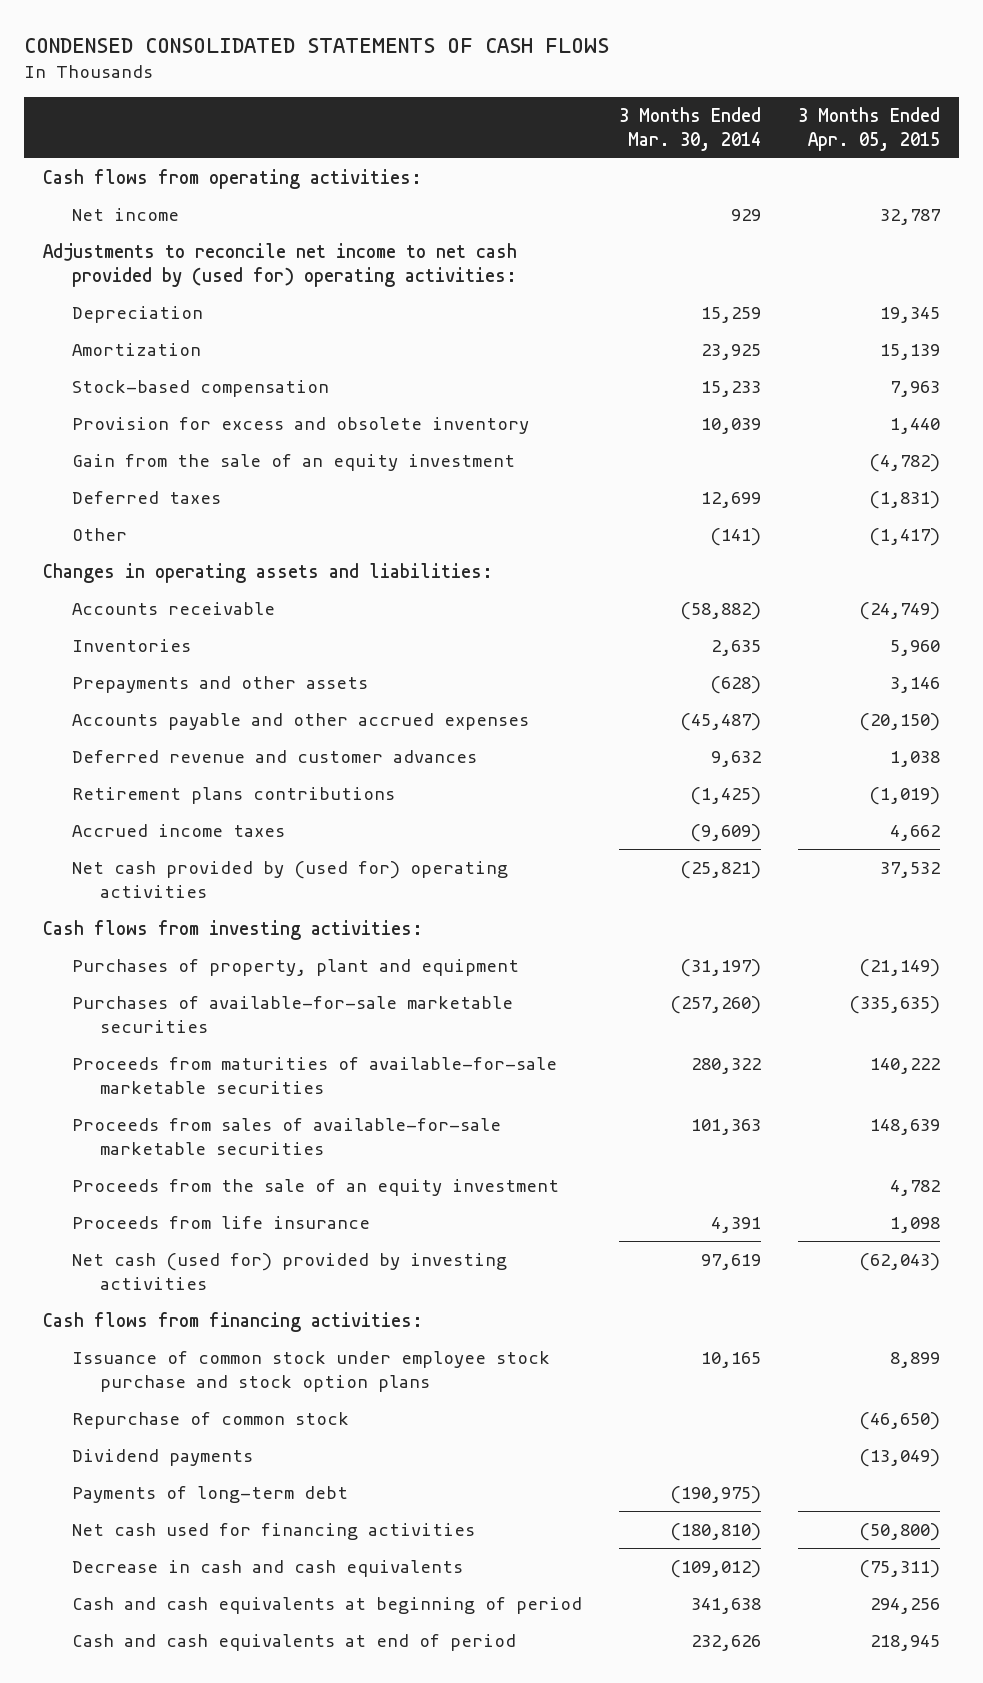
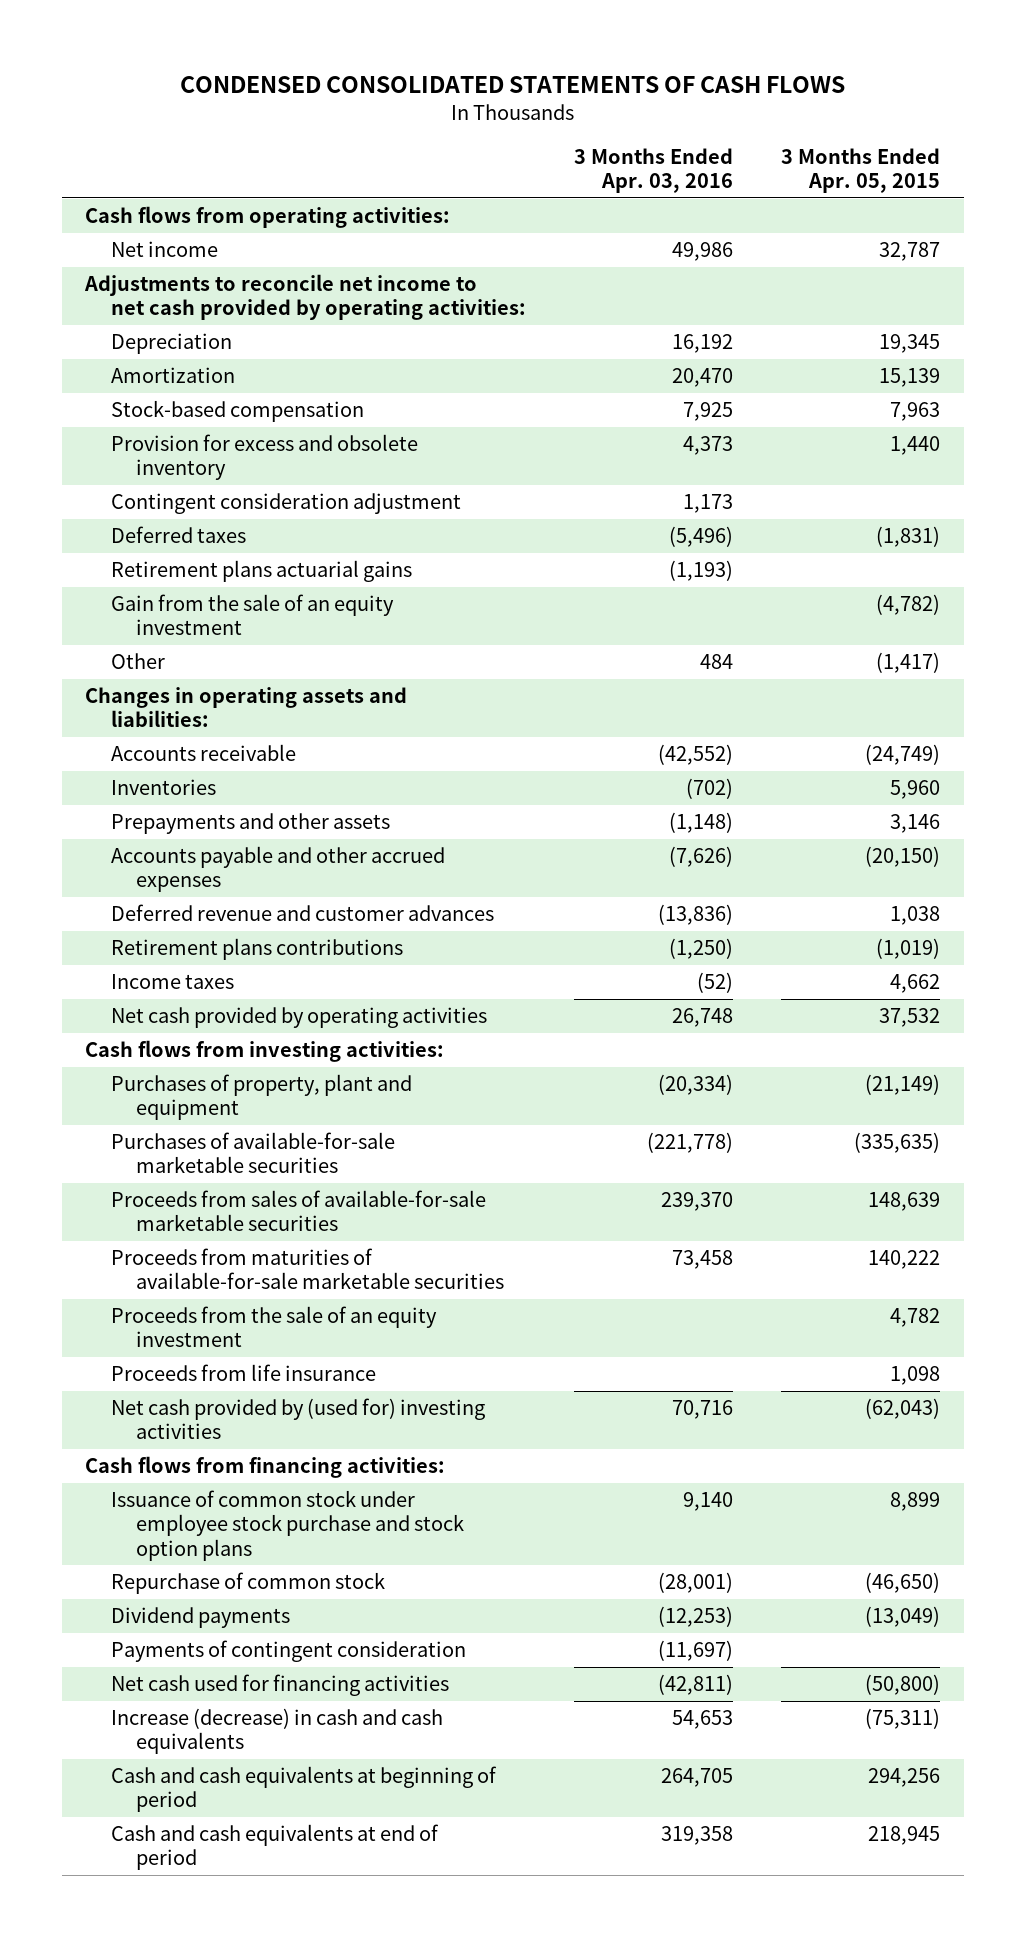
[618,106,761,151] 3 Months Ended Mar. 30, 2014 -> none
none -> [573,147,733,194] 3 Months Ended Apr. 03, 2016
[43,242,518,287] Adjustments to reconcile net income to net cash provided by (used for) operating activities: -> [84,274,526,321] Adjustments to reconcile net income to net cash provided by operating activities:
none -> [110,493,461,515] Contingent consideration adjustment
none -> [110,560,412,583] Retirement plans actuarial gains
[71,453,515,471] Gain from the sale of an equity investment -> [110,594,394,636] Gain from the sale of an equity investment
[71,823,285,837] Accrued income taxes -> [110,974,234,990] Income taxes
[71,860,508,898] Net cash provided by (used for) operating activities -> [110,1007,487,1029] Net cash provided by operating activities
[71,1056,557,1094] Proceeds from maturities of available-for-sale marketable securities -> [110,1248,505,1290] Proceeds from maturities of available-for-sale marketable securities
[71,1252,507,1290] Net cash (used for) provided by investing activities -> [110,1398,485,1440] Net cash provided by (used for) investing activities
[71,1485,348,1503] Payments of long-term debt -> none
none -> [110,1640,466,1663] Payments of contingent consideration
[71,1559,463,1577] Decrease in cash and cash equivalents -> [110,1708,443,1755] Increase (decrease) in cash and cash equivalents

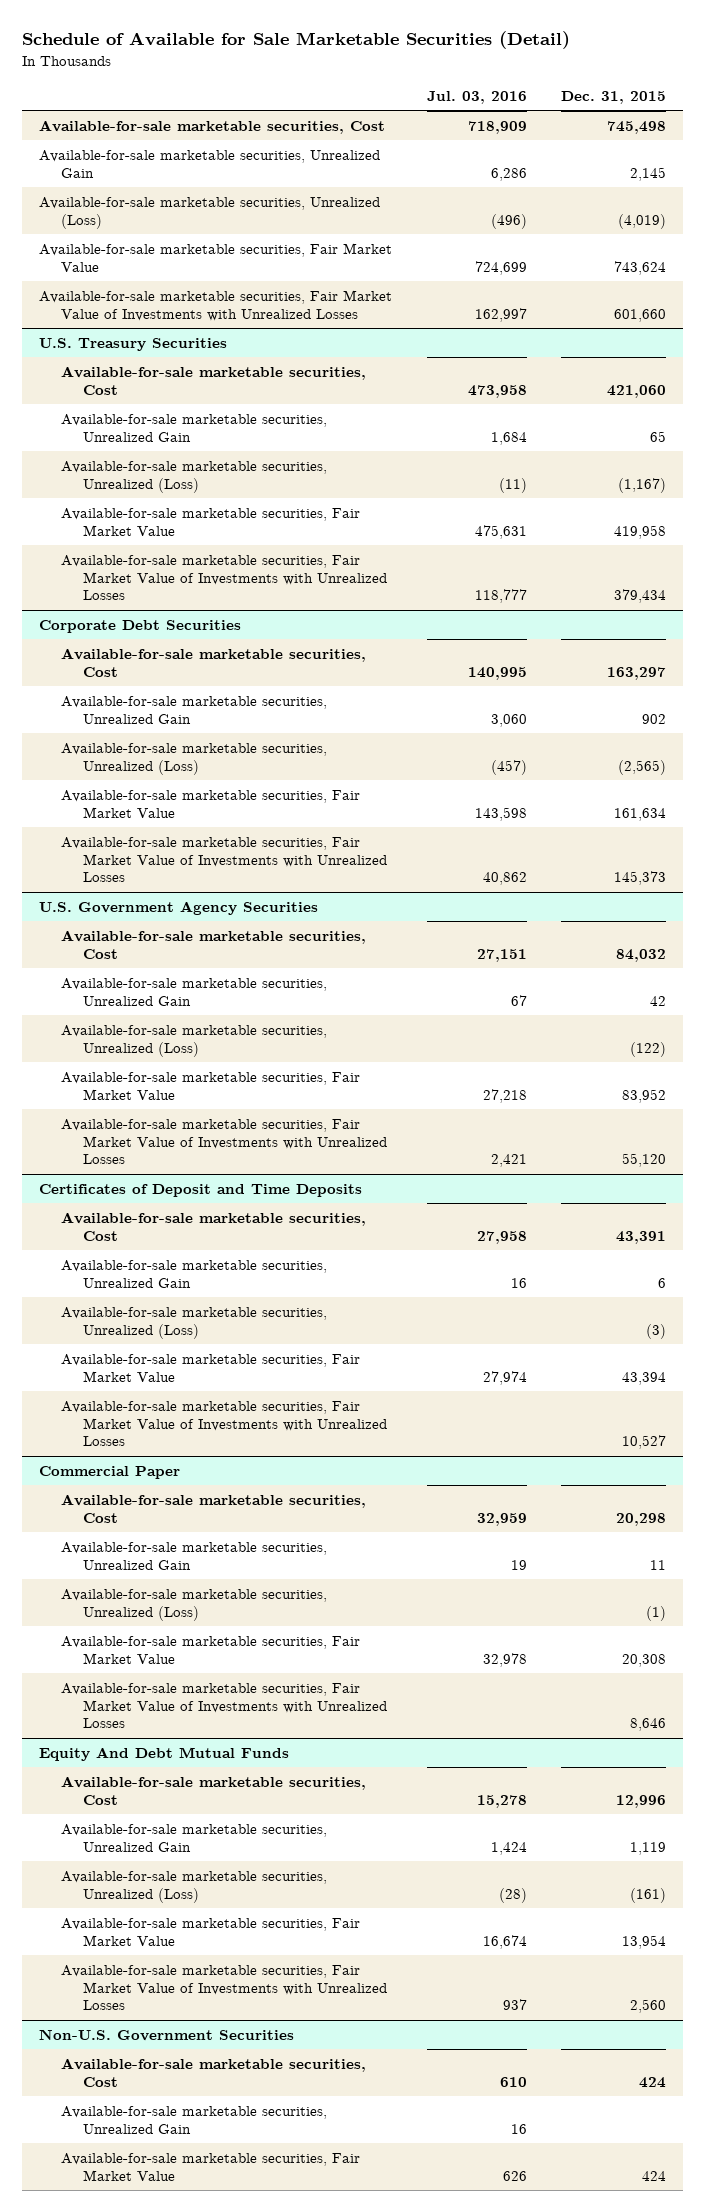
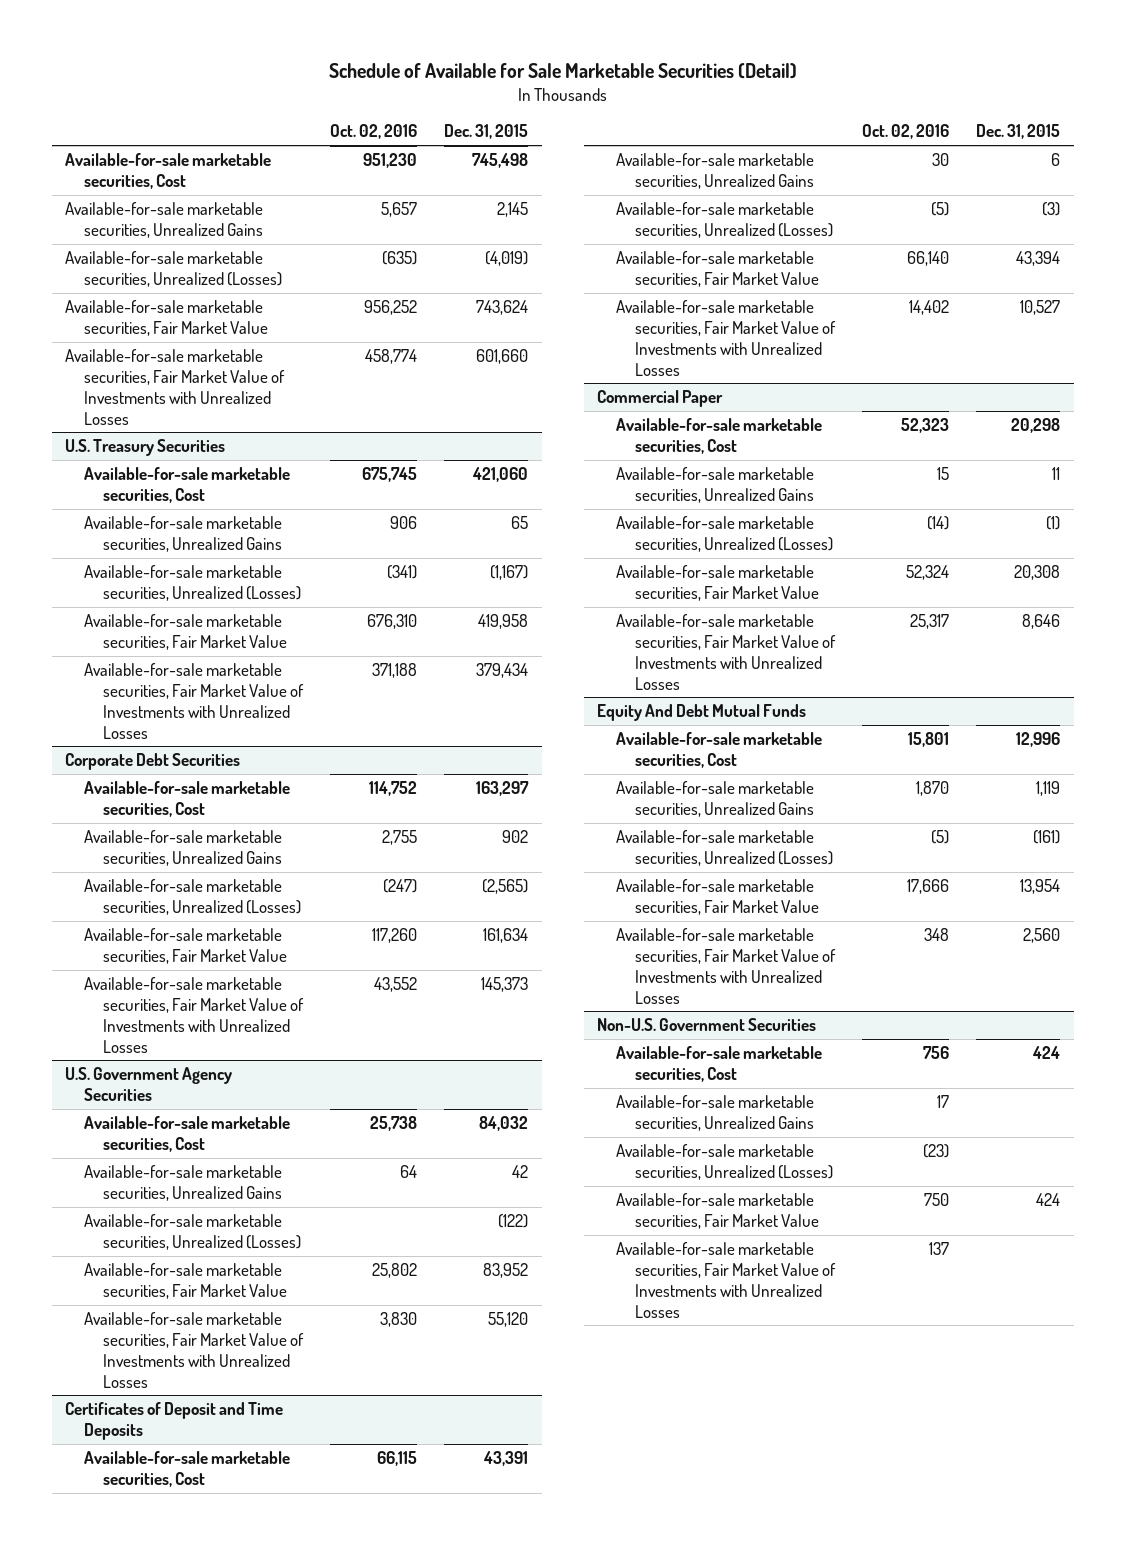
[426,90,527,104] Jul. 03, 2016 -> none
none -> [329,124,417,140] Oct. 02, 2016
[38,149,380,178] Available-for-sale marketable securities, Unrealized Gain -> [65,202,264,238] Available-for-sale marketable securities, Unrealized Gains
[38,196,380,229] Available-for-sale marketable securities, Unrealized (Loss) -> [65,251,282,287] Available-for-sale marketable securities, Unrealized (Losses)
[61,413,328,442] Available-for-sale marketable securities, Unrealized Gain -> [83,516,282,552] Available-for-sale marketable securities, Unrealized Gains
[61,460,328,493] Available-for-sale marketable securities, Unrealized (Loss) -> [83,565,301,601] Available-for-sale marketable securities, Unrealized (Losses)
[61,695,328,724] Available-for-sale marketable securities, Unrealized Gain -> [83,830,282,866] Available-for-sale marketable securities, Unrealized Gains
[61,742,328,775] Available-for-sale marketable securities, Unrealized (Loss) -> [83,879,301,915] Available-for-sale marketable securities, Unrealized (Losses)
[61,977,328,1006] Available-for-sale marketable securities, Unrealized Gain -> [83,1165,282,1201] Available-for-sale marketable securities, Unrealized Gains
[61,1024,328,1057] Available-for-sale marketable securities, Unrealized (Loss) -> [83,1214,301,1250] Available-for-sale marketable securities, Unrealized (Losses)
[61,1259,328,1288] Available-for-sale marketable securities, Unrealized Gain -> [615,153,814,189] Available-for-sale marketable securities, Unrealized Gains
[61,1306,328,1339] Available-for-sale marketable securities, Unrealized (Loss) -> [615,202,833,238] Available-for-sale marketable securities, Unrealized (Losses)
[61,1541,328,1570] Available-for-sale marketable securities, Unrealized Gain -> [615,467,814,503] Available-for-sale marketable securities, Unrealized Gains
[61,1588,328,1621] Available-for-sale marketable securities, Unrealized (Loss) -> [615,516,833,552] Available-for-sale marketable securities, Unrealized (Losses)
[61,1823,328,1852] Available-for-sale marketable securities, Unrealized Gain -> [615,781,814,817] Available-for-sale marketable securities, Unrealized Gains
[61,1870,328,1903] Available-for-sale marketable securities, Unrealized (Loss) -> [615,830,833,866] Available-for-sale marketable securities, Unrealized (Losses)
[61,2105,328,2134] Available-for-sale marketable securities, Unrealized Gain -> [615,1095,814,1131] Available-for-sale marketable securities, Unrealized Gains
none -> [615,1144,833,1180] Available-for-sale marketable securities, Unrealized (Losses)
none -> [615,1242,836,1318] Available-for-sale marketable securities, Fair Market Value of Investments with Unrealized Losses

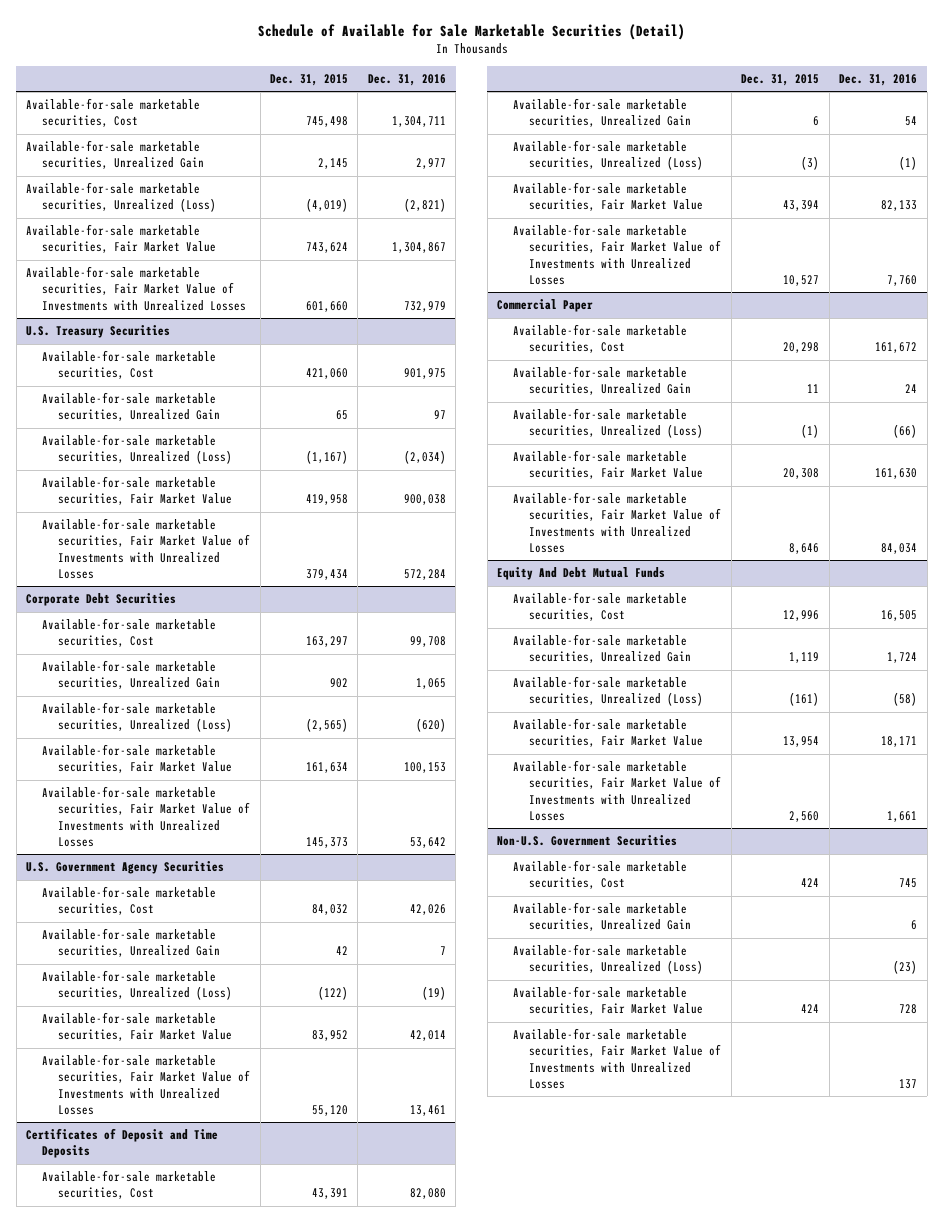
[329,124,417,140] Oct. 02, 2016 -> none
none -> [367,73,446,86] Dec. 31, 2016
[65,202,264,238] Available-for-sale marketable securities, Unrealized Gains -> [26,140,205,170] Available-for-sale marketable securities, Unrealized Gain
[65,251,282,287] Available-for-sale marketable securities, Unrealized (Losses) -> [26,182,217,213] Available-for-sale marketable securities, Unrealized (Loss)
[83,516,282,552] Available-for-sale marketable securities, Unrealized Gains -> [42,392,221,422] Available-for-sale marketable securities, Unrealized Gain
[83,565,301,601] Available-for-sale marketable securities, Unrealized (Losses) -> [42,434,233,465] Available-for-sale marketable securities, Unrealized (Loss)
[83,830,282,866] Available-for-sale marketable securities, Unrealized Gains -> [42,660,221,690] Available-for-sale marketable securities, Unrealized Gain
[83,879,301,915] Available-for-sale marketable securities, Unrealized (Losses) -> [42,702,233,733] Available-for-sale marketable securities, Unrealized (Loss)
[83,1165,282,1201] Available-for-sale marketable securities, Unrealized Gains -> [42,928,221,958] Available-for-sale marketable securities, Unrealized Gain
[83,1214,301,1250] Available-for-sale marketable securities, Unrealized (Losses) -> [42,970,233,1001] Available-for-sale marketable securities, Unrealized (Loss)
[615,153,814,189] Available-for-sale marketable securities, Unrealized Gains -> [513,98,692,128] Available-for-sale marketable securities, Unrealized Gain
[615,202,833,238] Available-for-sale marketable securities, Unrealized (Losses) -> [513,140,704,171] Available-for-sale marketable securities, Unrealized (Loss)
[615,467,814,503] Available-for-sale marketable securities, Unrealized Gains -> [513,366,692,396] Available-for-sale marketable securities, Unrealized Gain
[615,516,833,552] Available-for-sale marketable securities, Unrealized (Losses) -> [513,408,704,439] Available-for-sale marketable securities, Unrealized (Loss)
[615,781,814,817] Available-for-sale marketable securities, Unrealized Gains -> [513,634,692,664] Available-for-sale marketable securities, Unrealized Gain
[615,830,833,866] Available-for-sale marketable securities, Unrealized (Losses) -> [513,676,704,707] Available-for-sale marketable securities, Unrealized (Loss)
[615,1095,814,1131] Available-for-sale marketable securities, Unrealized Gains -> [513,902,692,932] Available-for-sale marketable securities, Unrealized Gain
[615,1144,833,1180] Available-for-sale marketable securities, Unrealized (Losses) -> [513,944,704,975] Available-for-sale marketable securities, Unrealized (Loss)

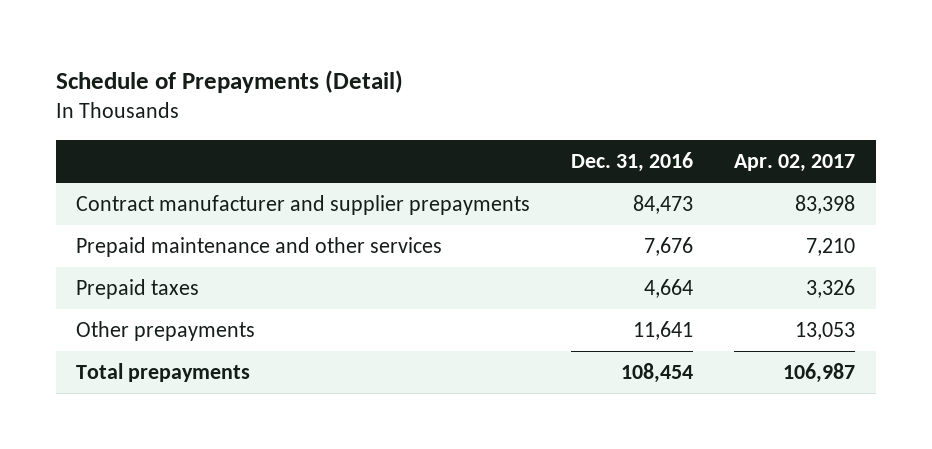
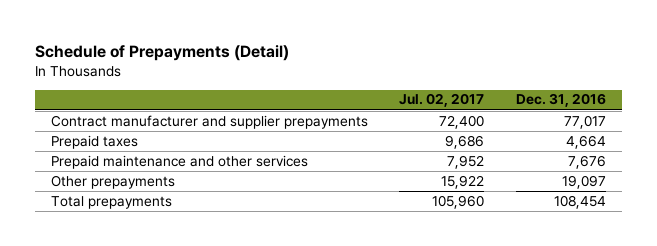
[734,153,856,172] Apr. 02, 2017 -> none
none -> [399,93,485,108] Jul. 02, 2017
[633,195,694,215] 84,473 -> [563,114,606,129] 77,017
[76,237,443,258] Prepaid maintenance and other services -> [50,154,308,169] Prepaid maintenance and other services
[633,321,694,341] 11,641 -> [561,174,606,189] 19,097

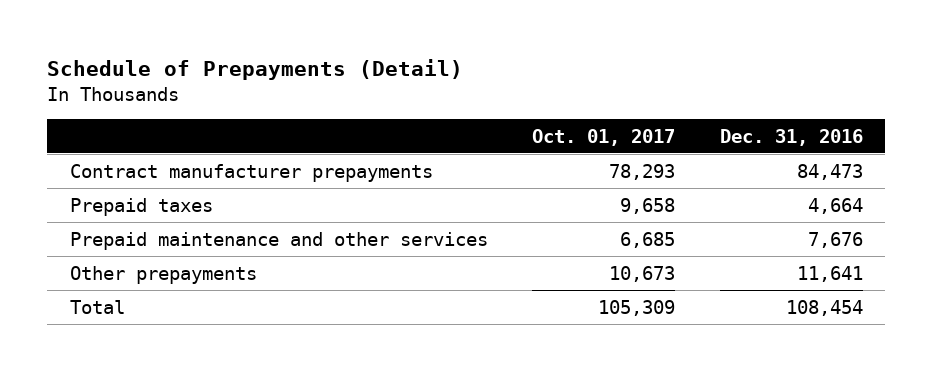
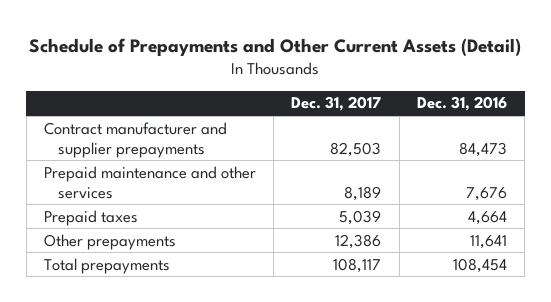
[47,58,464,80] Schedule of Prepayments (Detail) -> [29,37,522,56] Schedule of Prepayments and Other Current Assets (Detail)
[532,128,676,146] Oct. 01, 2017 -> none
none -> [291,96,382,112] Dec. 31, 2017
[69,163,433,182] Contract manufacturer prepayments -> [43,121,227,158] Contract manufacturer and supplier prepayments
[69,197,213,216] Prepaid taxes -> [43,209,138,226] Prepaid taxes
[69,299,125,314] Total -> [43,257,170,274] Total prepayments

